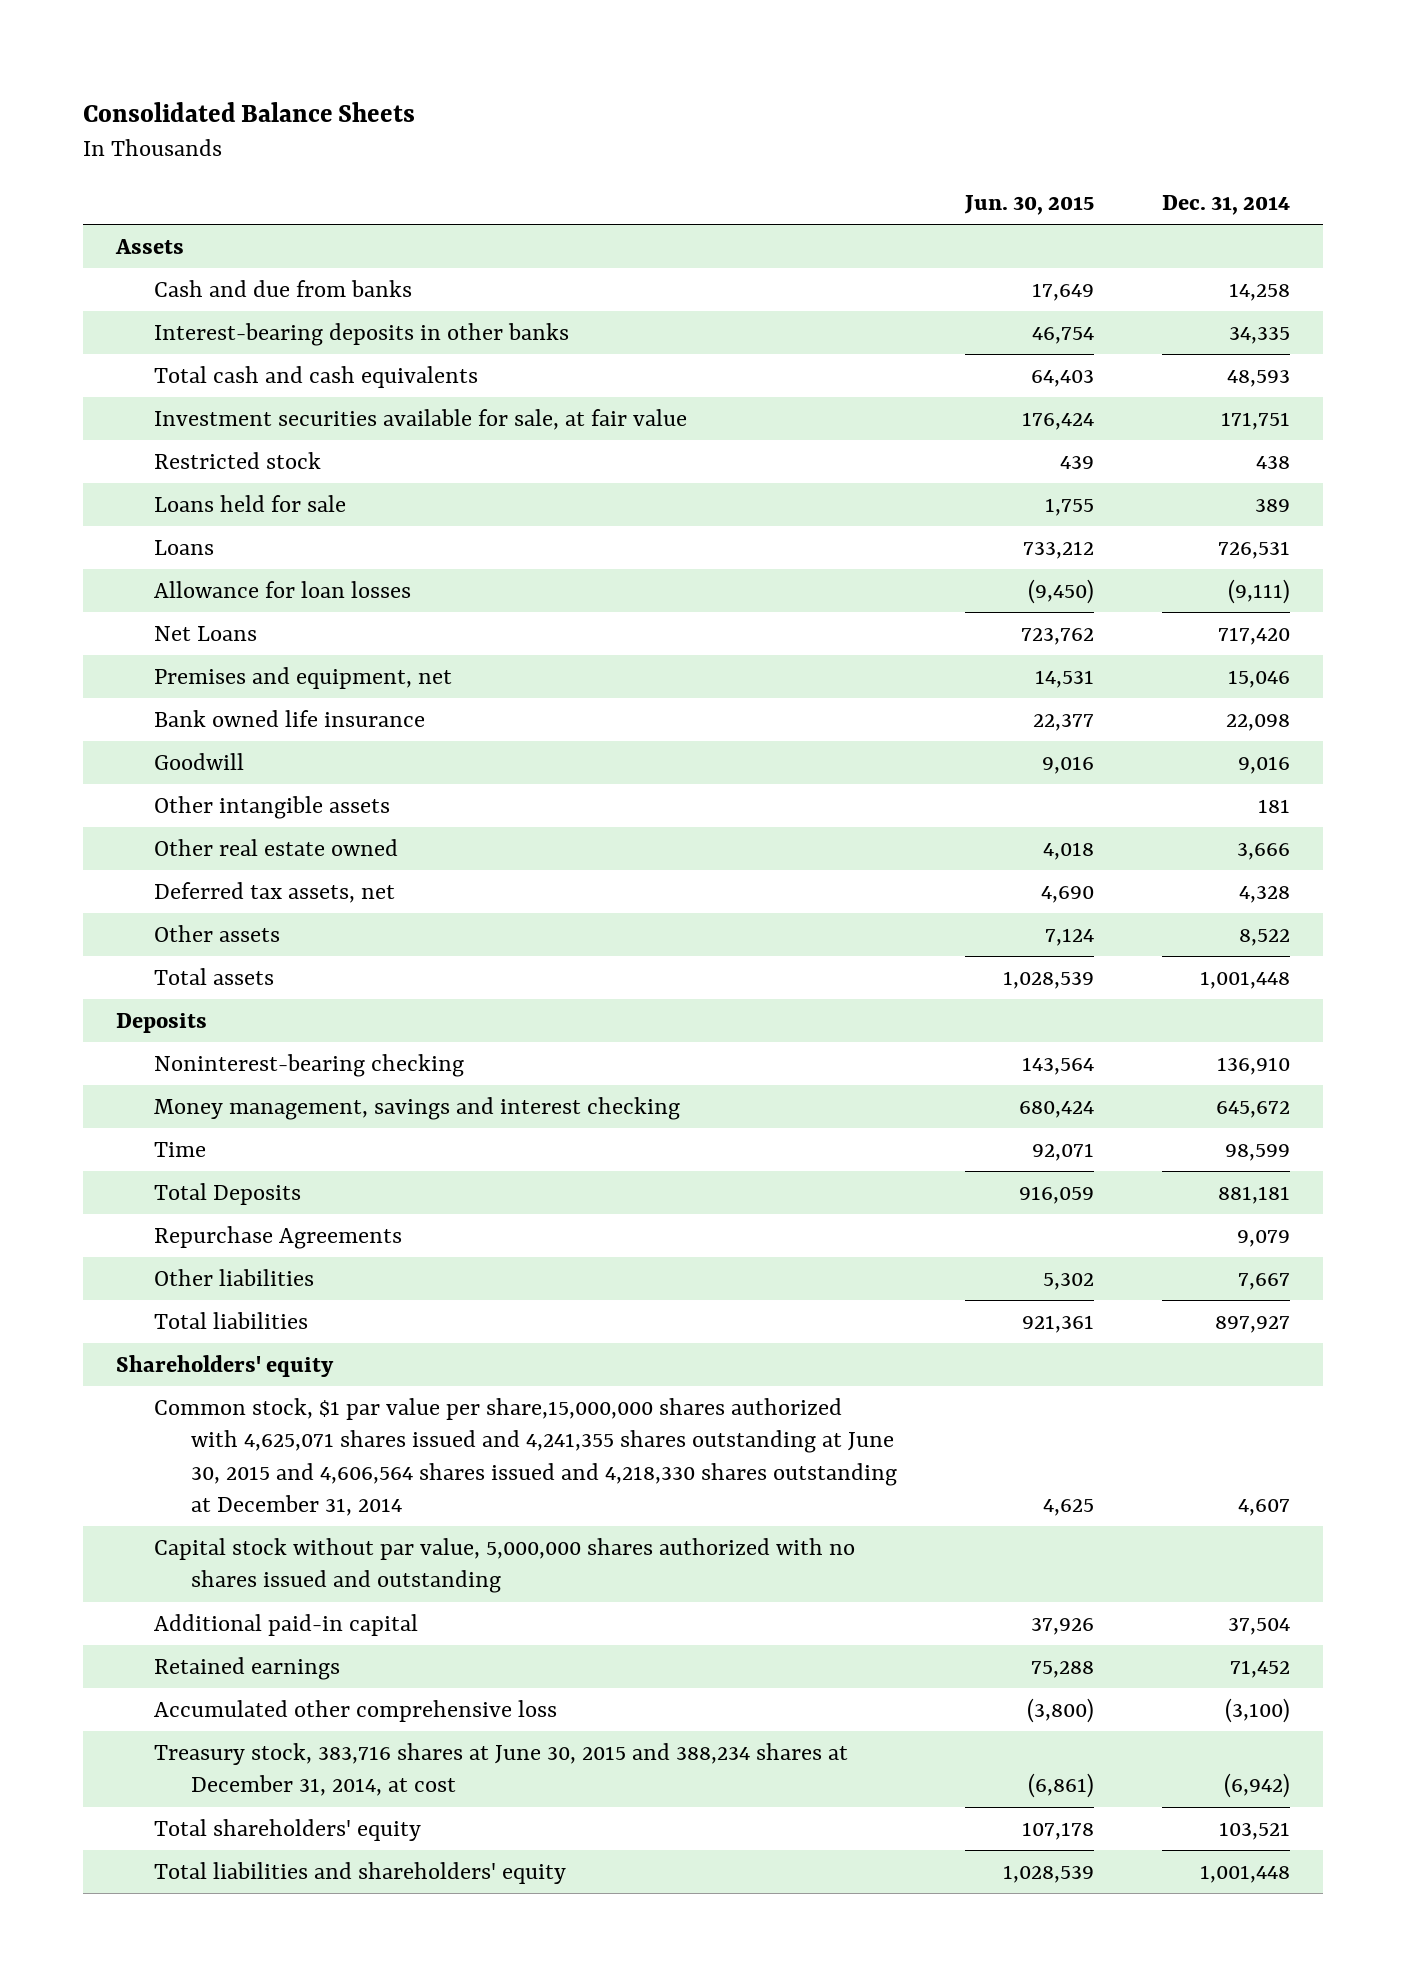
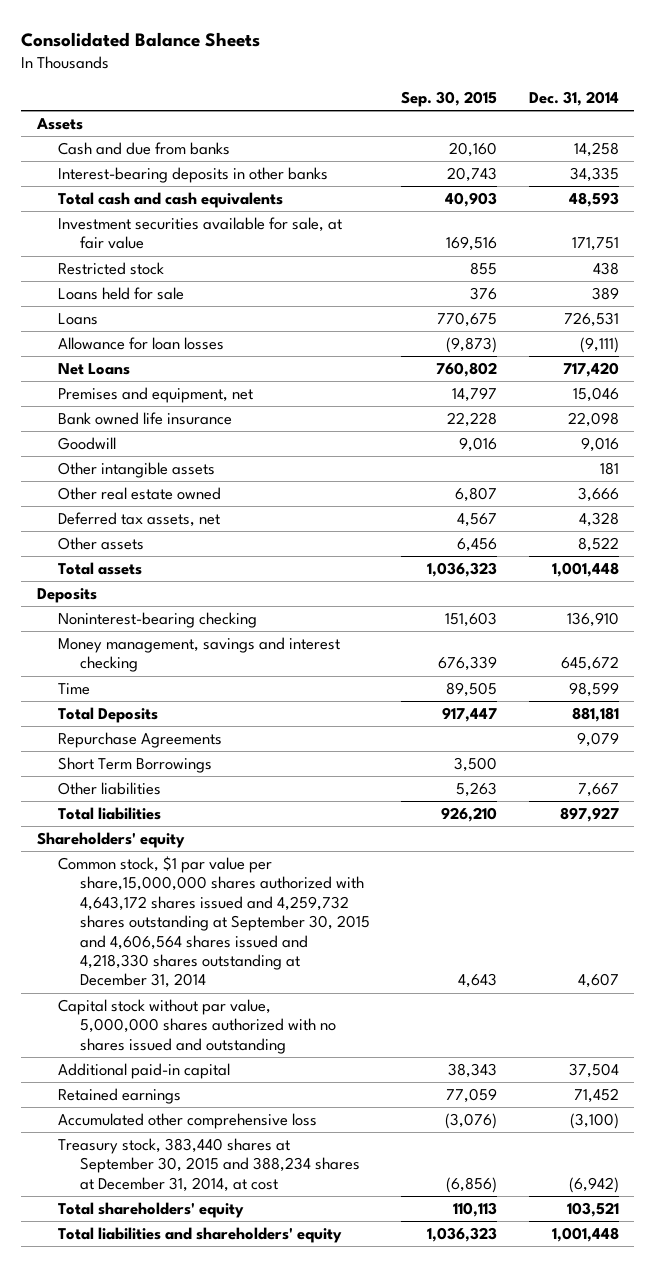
[963,194,1094,215] Jun. 30, 2015 -> none
none -> [401,90,498,107] Sep. 30, 2015
none -> [58,757,213,774] Short Term Borrowings
[153,1397,898,1517] Common stock, $1 par value per share,15,000,000 shares authorized with 4,625,071 shares issued and 4,241,355 shares outstanding at June 30, 2015 and 4,606,564 shares issued and 4,218,330 shares outstanding at December 31, 2014 -> [58,856,370,989] Common stock, $1 par value per share,15,000,000 shares authorized with 4,643,172 shares issued and 4,259,732 shares outstanding at September 30, 2015 and 4,606,564 shares issued and 4,218,330 shares outstanding at December 31, 2014
[153,1742,848,1797] Treasury stock, 383,716 shares at June 30, 2015 and 388,234 shares at December 31, 2014, at cost -> [58,1138,360,1192] Treasury stock, 383,440 shares at September 30, 2015 and 388,234 shares at December 31, 2014, at cost

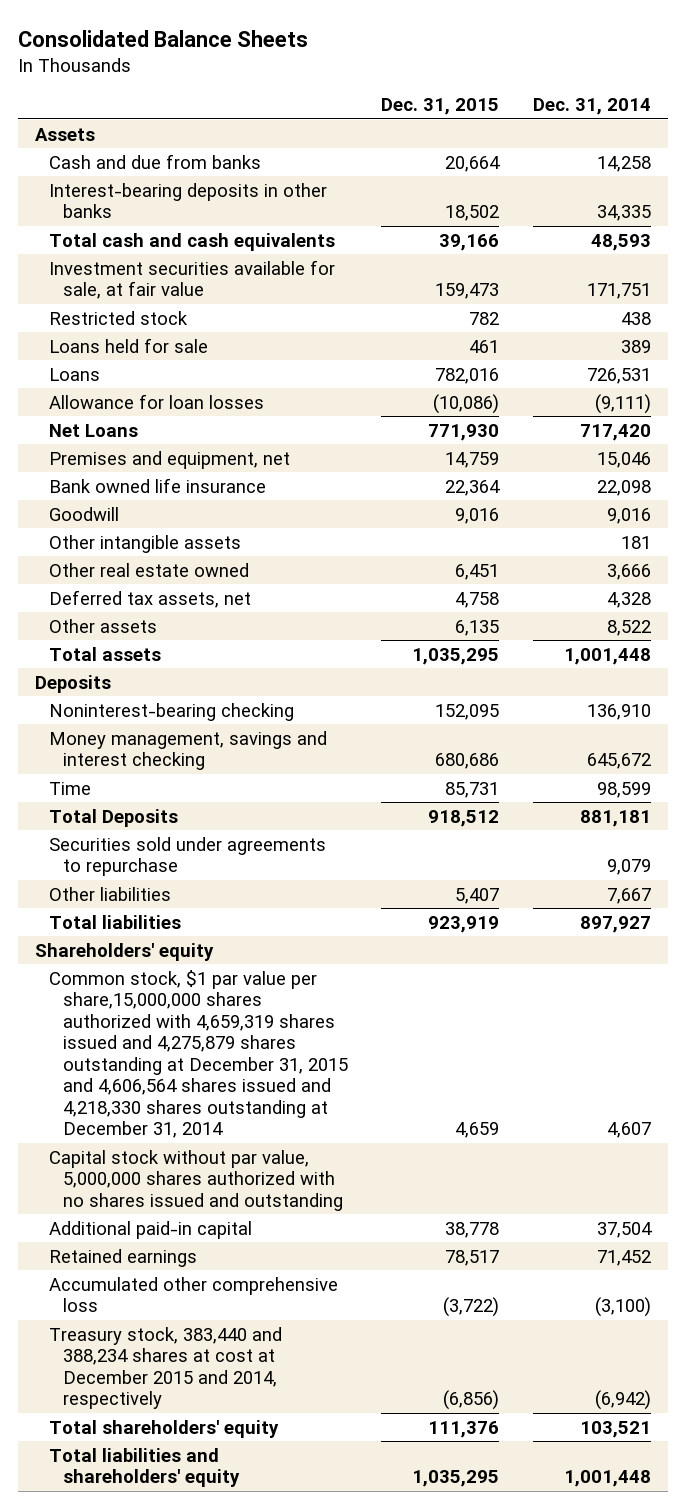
[401,90,498,107] Sep. 30, 2015 -> none
none -> [381,98,500,116] Dec. 31, 2015
[58,757,213,774] Short Term Borrowings -> none
[58,732,223,749] Repurchase Agreements -> [48,836,326,877] Securities sold under agreements to repurchase
[58,856,370,989] Common stock, $1 par value per share,15,000,000 shares authorized with 4,643,172 shares issued and 4,259,732 shares outstanding at September 30, 2015 and 4,606,564 shares issued and 4,218,330 shares outstanding at December 31, 2014 -> [48,969,348,1139] Common stock, $1 par value per share,15,000,000 shares authorized with 4,659,319 shares issued and 4,275,879 shares outstanding at December 31, 2015 and 4,606,564 shares issued and 4,218,330 shares outstanding at December 31, 2014
[58,1138,360,1192] Treasury stock, 383,440 shares at September 30, 2015 and 388,234 shares at December 31, 2014, at cost -> [48,1326,282,1410] Treasury stock, 383,440 and 388,234 shares at cost at December 2015 and 2014, respectively

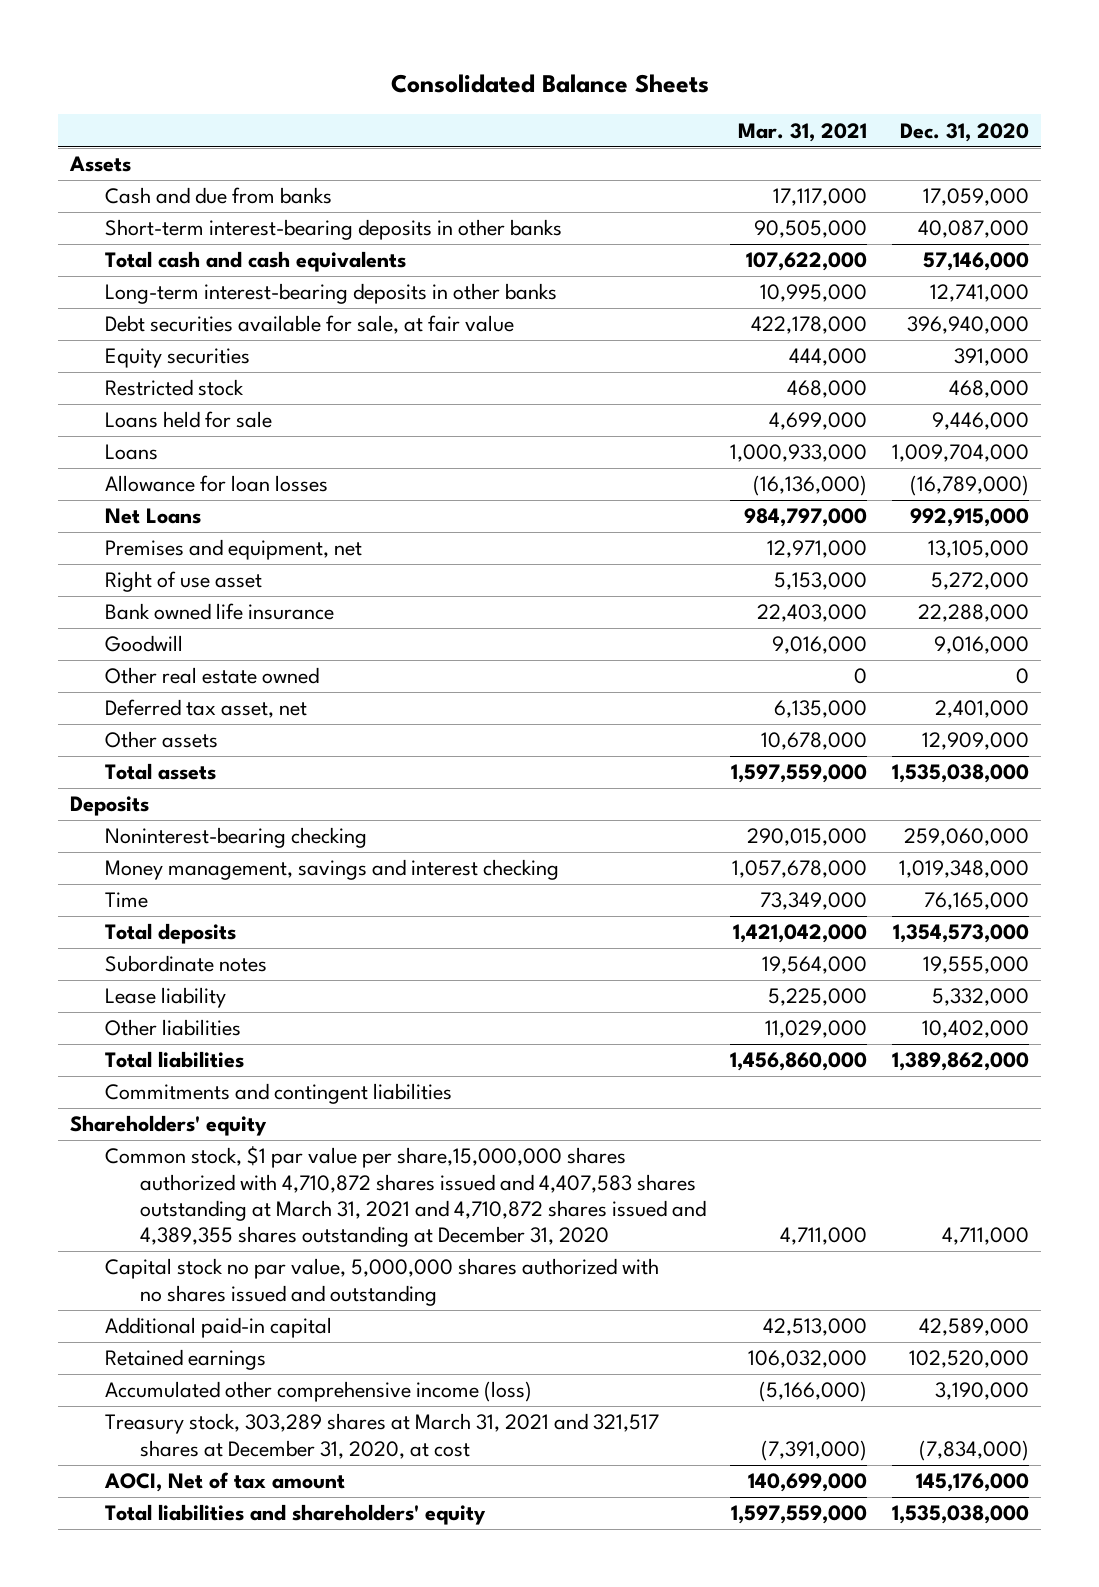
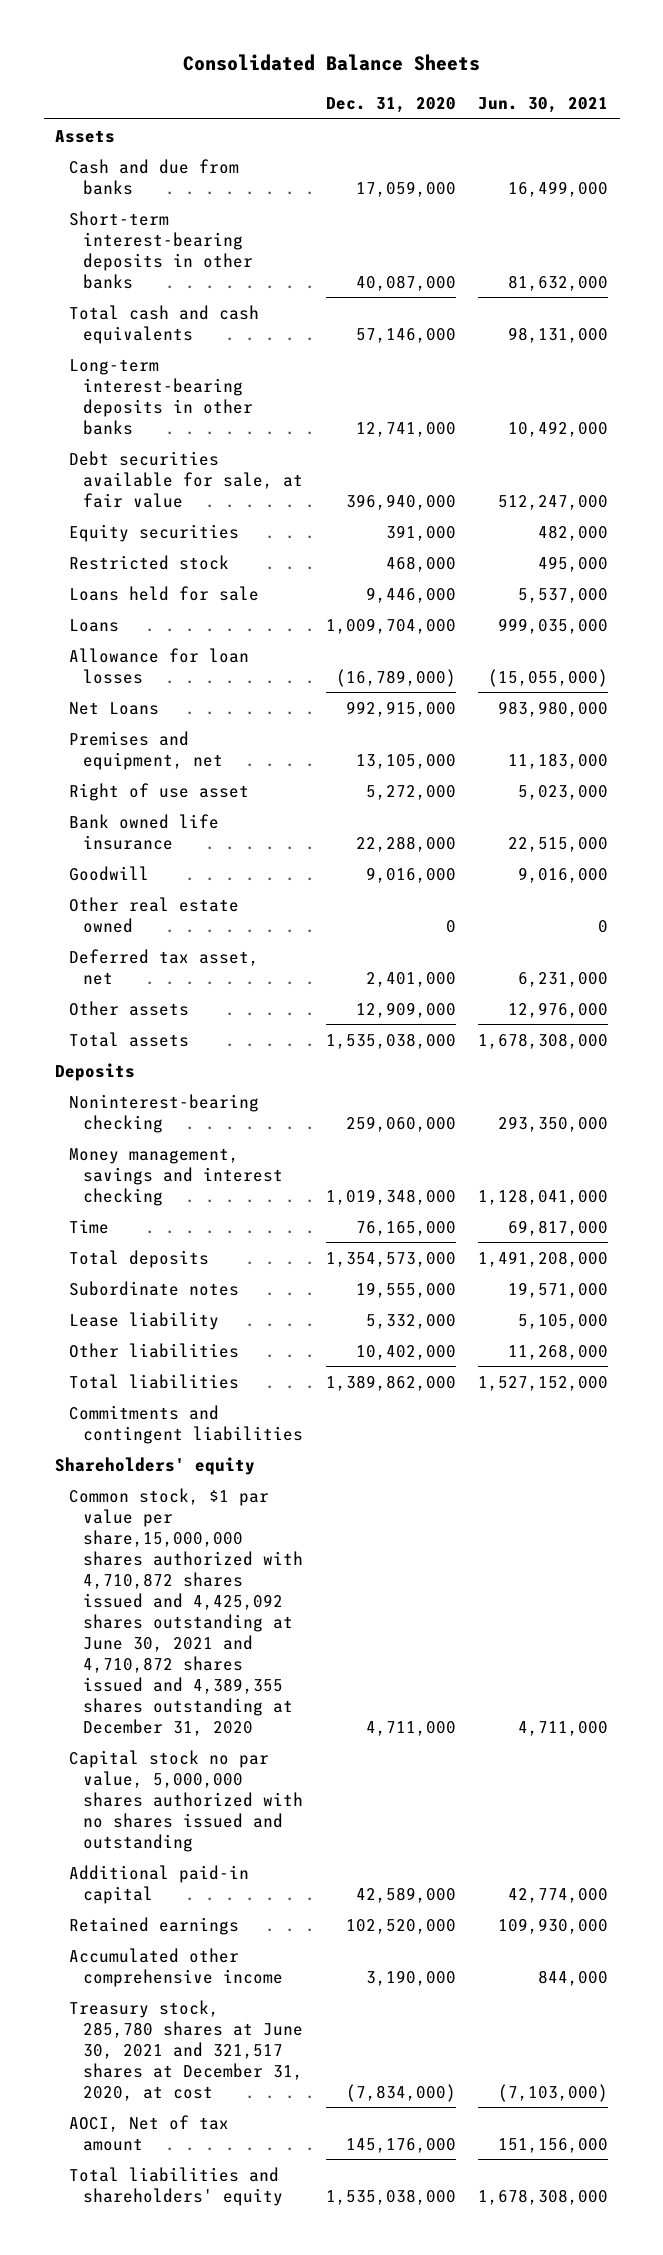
[738,122,868,142] Mar. 31, 2021 -> none
none -> [478,96,609,113] Jun. 30, 2021
[104,1146,706,1248] Common stock, $1 par value per share,15,000,000 shares authorized with 4,710,872 shares issued and 4,407,583 shares outstanding at March 31, 2021 and 4,710,872 shares issued and 4,389,355 shares outstanding at December 31, 2020 -> [69,1487,304,1736] Common stock, $1 par value per share,15,000,000 shares authorized with 4,710,872 shares issued and 4,425,092 shares outstanding at June 30, 2021 and 4,710,872 shares issued and 4,389,355 shares outstanding at December 31, 2020
[104,1381,532,1403] Accumulated other comprehensive income (loss) -> [69,1947,284,1987] Accumulated other comprehensive income
[104,1413,659,1459] Treasury stock, 303,289 shares at March 31, 2021 and 321,517 shares at December 31, 2020, at cost -> [69,1999,304,2101] Treasury stock, 285,780 shares at June 30, 2021 and 321,517 shares at December 31, 2020, at cost

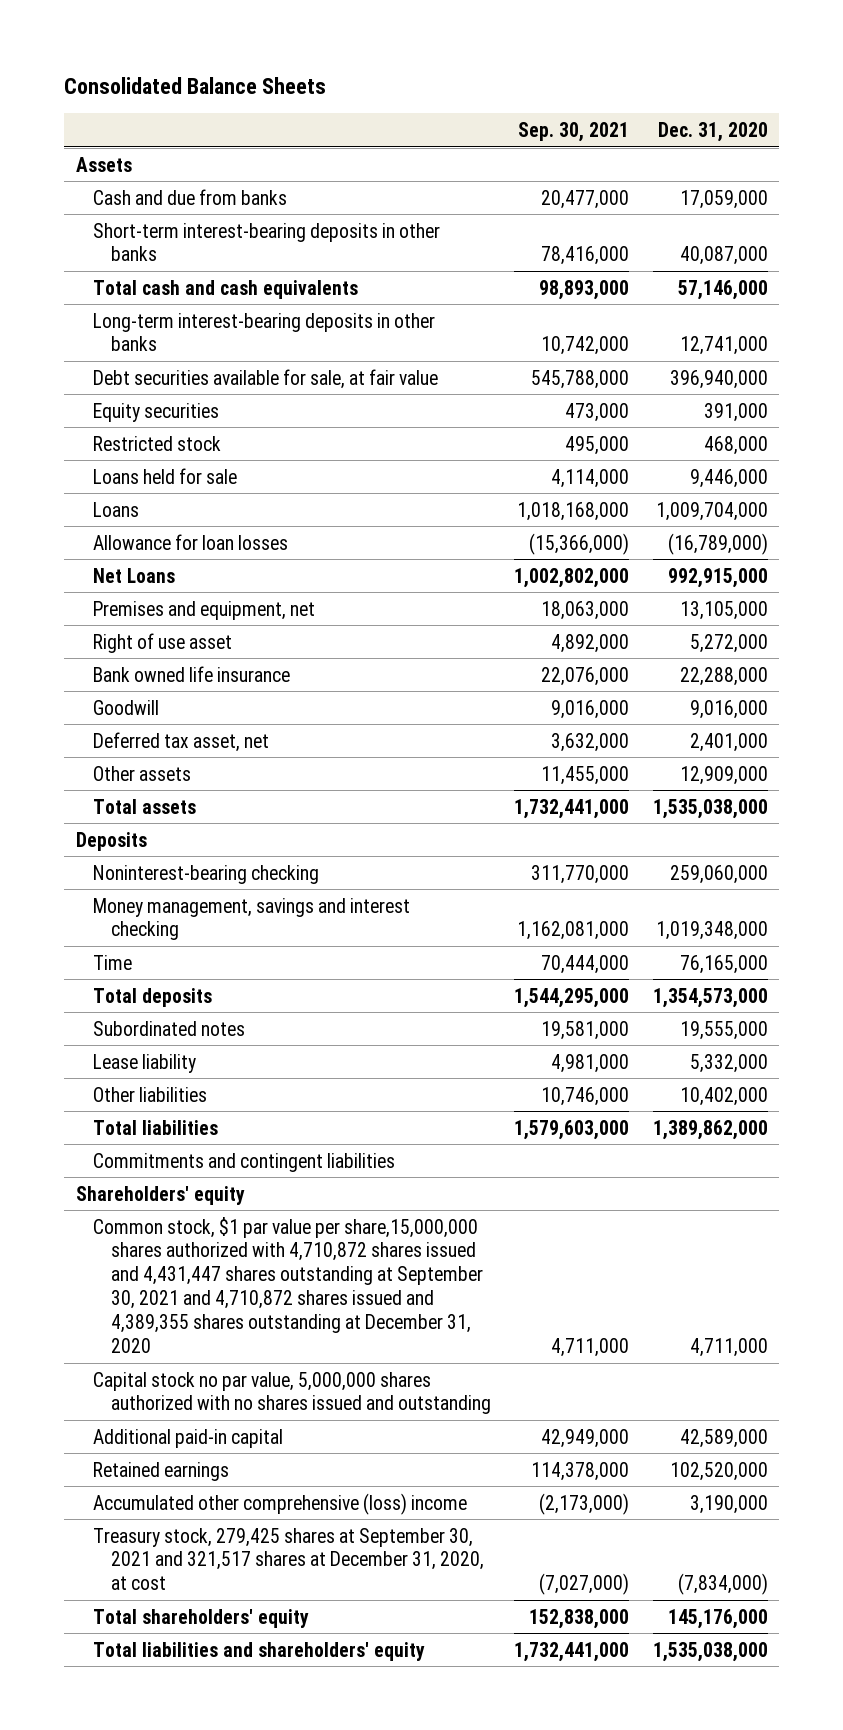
[478,96,609,113] Jun. 30, 2021 -> none
none -> [518,121,630,142] Sep. 30, 2021
[69,896,240,933] Other real estate owned -> none
[69,1280,240,1296] Subordinate notes -> [93,1020,246,1036] Subordinated notes
[69,1487,304,1736] Common stock, $1 par value per share,15,000,000 shares authorized with 4,710,872 shares issued and 4,425,092 shares outstanding at June 30, 2021 and 4,710,872 shares issued and 4,389,355 shares outstanding at December 31, 2020 -> [93,1216,484,1353] Common stock, $1 par value per share,15,000,000 shares authorized with 4,710,872 shares issued and 4,431,447 shares outstanding at September 30, 2021 and 4,710,872 shares issued and 4,389,355 shares outstanding at December 31, 2020
[69,1947,284,1987] Accumulated other comprehensive income -> [93,1492,468,1515] Accumulated other comprehensive (loss) income
[69,1999,304,2101] Treasury stock, 285,780 shares at June 30, 2021 and 321,517 shares at December 31, 2020, at cost -> [93,1527,485,1591] Treasury stock, 279,425 shares at September 30, 2021 and 321,517 shares at December 31, 2020, at cost
[69,2114,230,2151] AOCI, Net of tax amount -> [93,1608,310,1628] Total shareholders' equity

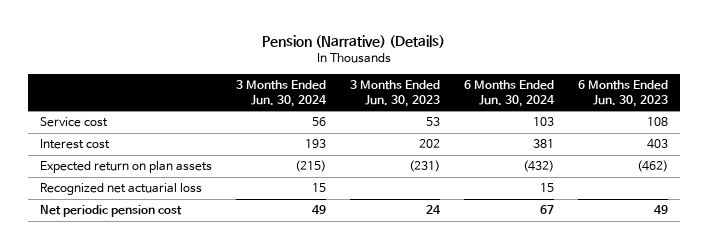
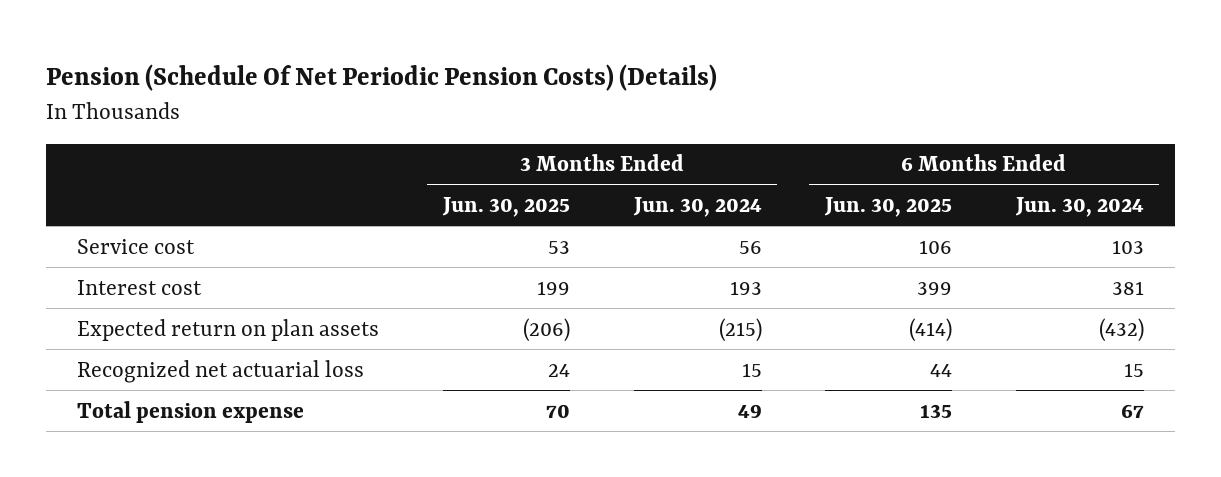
[262,35,446,49] Pension (Narrative) (Details) -> [45,63,717,91] Pension (Schedule Of Net Periodic Pension Costs) (Details)
[350,80,441,107] 3 Months Ended Jun. 30, 2023 -> none
[578,80,669,107] 6 Months Ended Jun. 30, 2023 -> none
none -> [442,196,571,217] Jun. 30, 2025
none -> [824,196,953,217] Jun. 30, 2025
[40,205,183,218] Net periodic pension cost -> [77,400,305,423] Total pension expense

